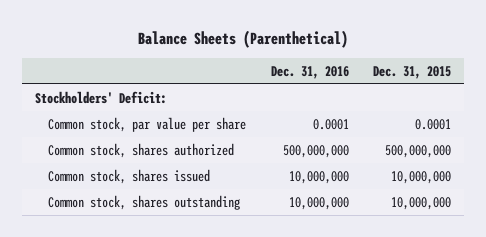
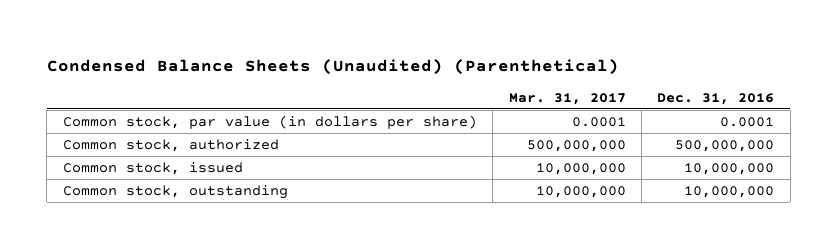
[138,29,349,48] Balance Sheets (Parenthetical) -> [46,58,619,75] Condensed Balance Sheets (Unaudited) (Parenthetical)
[373,65,452,79] Dec. 31, 2015 -> none
none -> [508,92,626,105] Mar. 31, 2017
[34,90,167,104] Stockholders' Deficit: -> none
[47,116,246,132] Common stock, par value per share -> [62,115,477,130] Common stock, par value (in dollars per share)
[47,142,234,158] Common stock, shares authorized -> [62,139,279,153] Common stock, authorized
[47,168,210,184] Common stock, shares issued -> [62,162,243,176] Common stock, issued
[47,194,240,210] Common stock, shares outstanding -> [62,185,288,200] Common stock, outstanding

